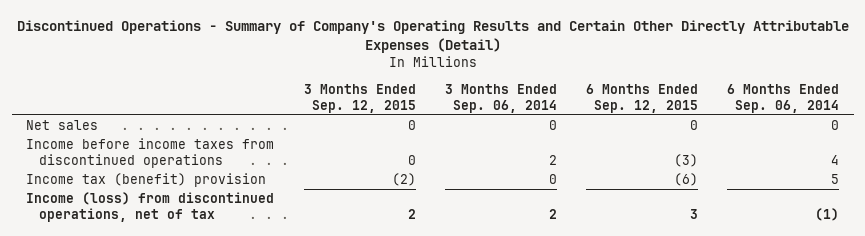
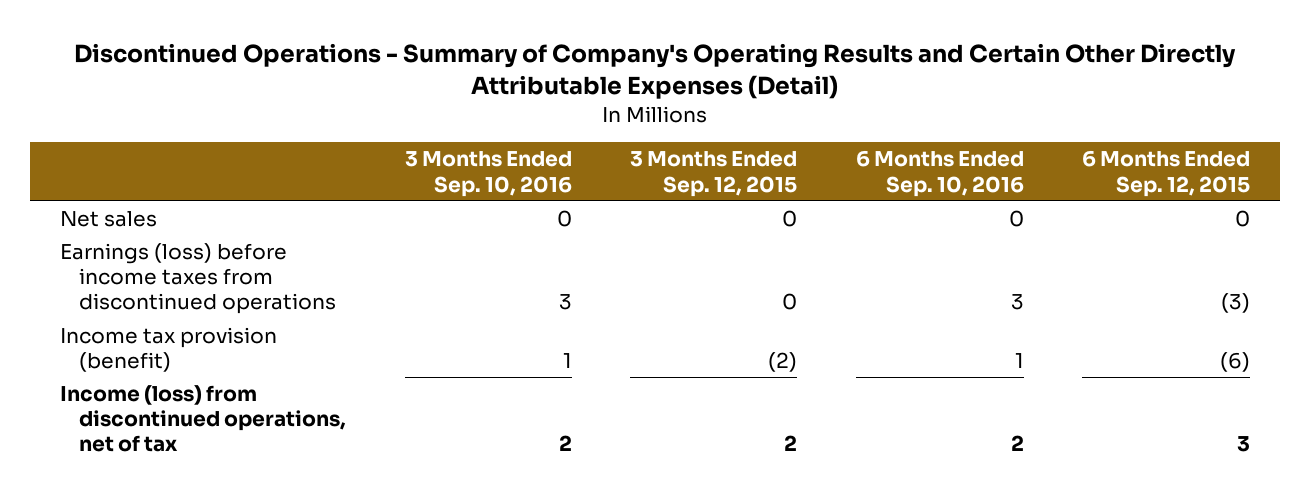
[444,83,557,113] 3 Months Ended Sep. 06, 2014 -> none
[726,83,839,113] 6 Months Ended Sep. 06, 2014 -> none
none -> [404,151,572,197] 3 Months Ended Sep. 10, 2016
none -> [855,150,1024,197] 6 Months Ended Sep. 10, 2016
[26,138,275,169] Income before income taxes from discontinued operations -> [59,242,337,315] Earnings (loss) before income taxes from discontinued operations
[26,173,267,188] Income tax (benefit) provision -> [59,326,277,373] Income tax provision (benefit)

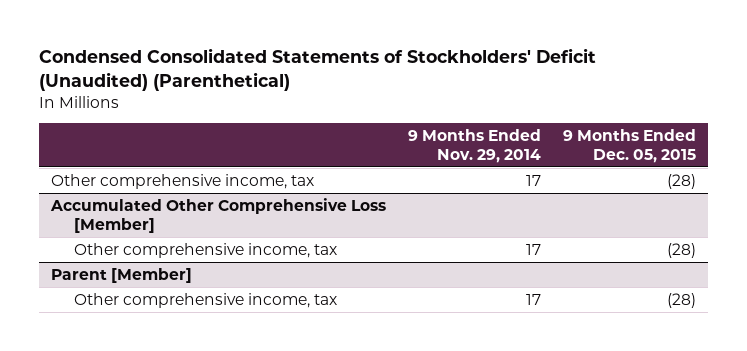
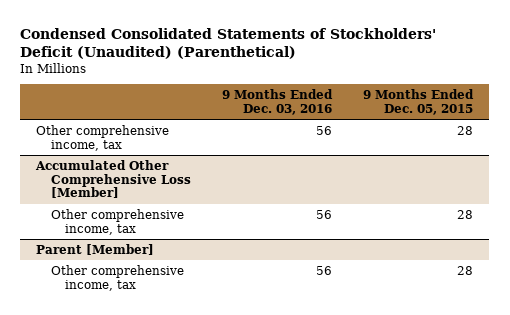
[408,128,542,163] 9 Months Ended Nov. 29, 2014 -> none
none -> [222,88,334,115] 9 Months Ended Dec. 03, 2016
[667,173,697,189] (28) -> [457,125,474,135] 28
[667,242,697,258] (28) -> [457,209,474,219] 28
[667,292,697,308] (28) -> [457,265,474,275] 28

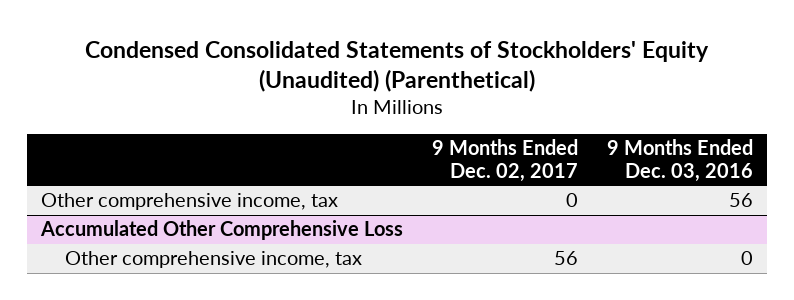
[20,27,437,59] Condensed Consolidated Statements of Stockholders' Deficit (Unaudited) (Parenthetical) -> [85,40,710,92] Condensed Consolidated Statements of Stockholders' Equity (Unaudited) (Parenthetical)
[363,88,475,115] 9 Months Ended Dec. 05, 2015 -> none
none -> [432,139,579,183] 9 Months Ended Dec. 02, 2017
[36,243,155,255] Parent [Member] -> none
[50,264,184,291] Other comprehensive income, tax -> none
[35,159,191,199] Accumulated Other Comprehensive Loss [Member] -> [40,220,404,241] Accumulated Other Comprehensive Loss
[316,209,333,219] 56 -> [740,251,753,266] 0

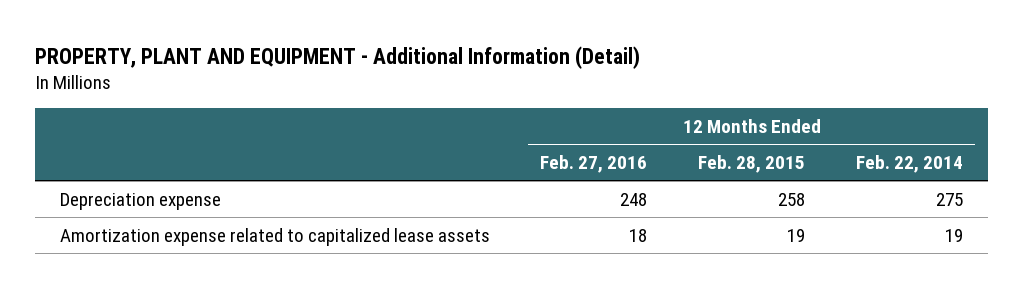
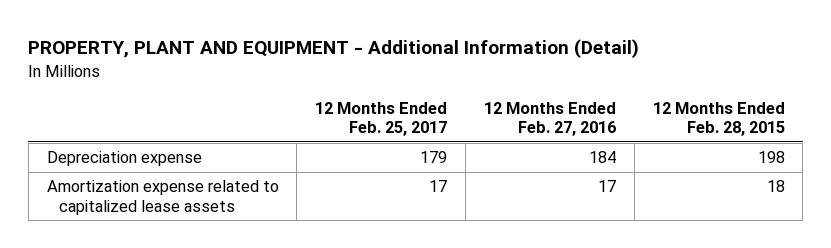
[855,154,963,173] Feb. 22, 2014 -> none
none -> [315,101,448,137] 12 Months Ended Feb. 25, 2017
[620,192,648,206] 248 -> [588,151,616,164] 184
[778,192,806,206] 258 -> [757,151,785,164] 198
[629,228,648,242] 18 -> [597,180,616,193] 17
[787,228,806,242] 19 -> [766,180,785,193] 18

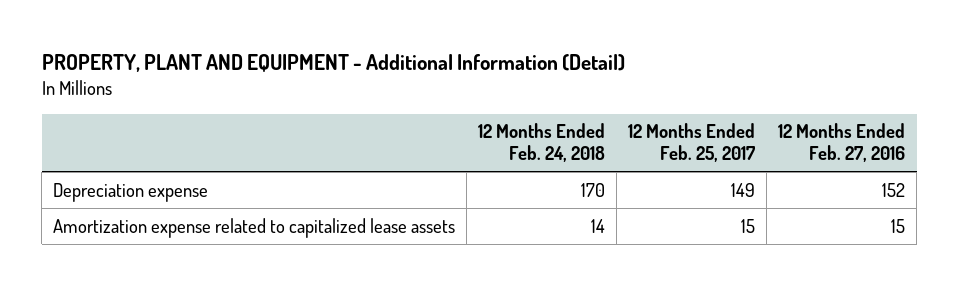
[652,101,785,137] 12 Months Ended Feb. 28, 2015 -> none
none -> [478,123,606,163] 12 Months Ended Feb. 24, 2018
[420,151,448,164] 179 -> [731,182,756,197] 149
[588,151,616,164] 184 -> [882,182,906,197] 152
[429,180,448,193] 17 -> [741,218,756,233] 15
[597,180,616,193] 17 -> [891,218,906,233] 15

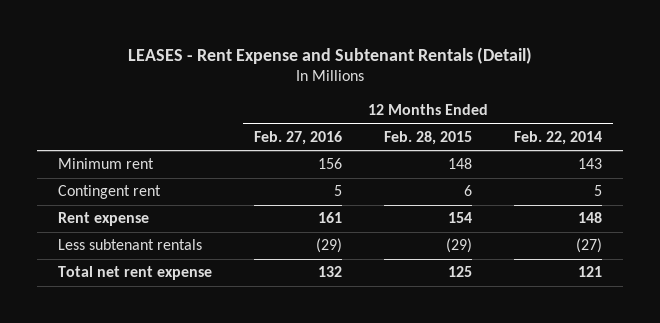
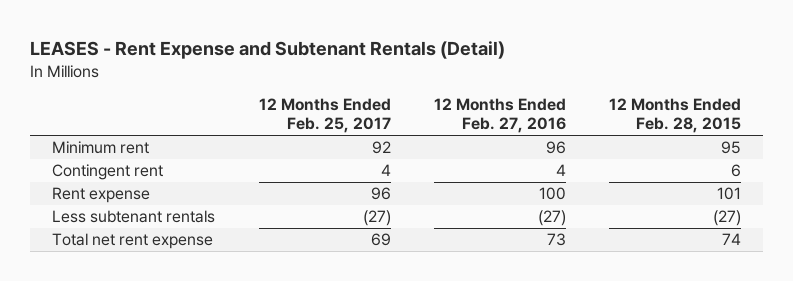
[514,130,603,145] Feb. 22, 2014 -> none
none -> [258,98,391,134] 12 Months Ended Feb. 25, 2017
[317,158,342,170] 156 -> [545,141,566,155] 96
[448,158,473,170] 148 -> [721,141,742,155] 95
[333,185,342,197] 5 -> [555,164,566,177] 4
[317,212,342,224] 161 -> [538,187,566,201] 100
[448,212,473,224] 154 -> [717,187,742,201] 101
[315,238,342,254] (29) -> [537,210,566,227] (27)
[446,238,473,254] (29) -> [713,210,742,227] (27)
[317,266,342,278] 132 -> [546,233,566,247] 73
[448,266,473,278] 125 -> [722,233,742,246] 74

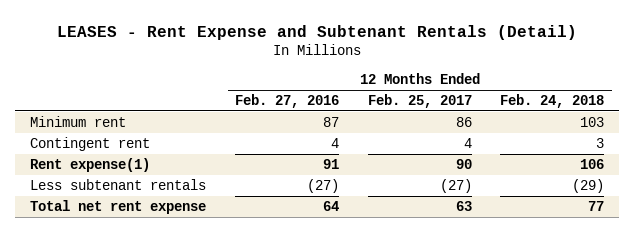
[609,98,742,134] 12 Months Ended Feb. 28, 2015 -> none
none -> [500,94,605,109] Feb. 24, 2018
[371,141,391,155] 92 -> [455,116,472,127] 86
[545,141,566,155] 96 -> [322,116,339,127] 87
[52,187,151,204] Rent expense -> [29,157,150,172] Rent expense(1)
[370,187,391,201] 96 -> [455,158,472,169] 90
[538,187,566,201] 100 -> [322,158,339,169] 91
[370,233,391,247] 69 -> [455,200,472,211] 63
[546,233,566,247] 73 -> [322,200,339,211] 64

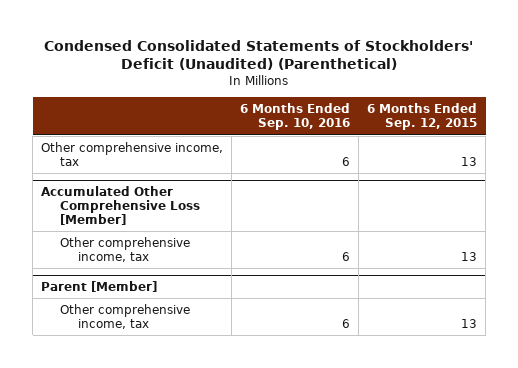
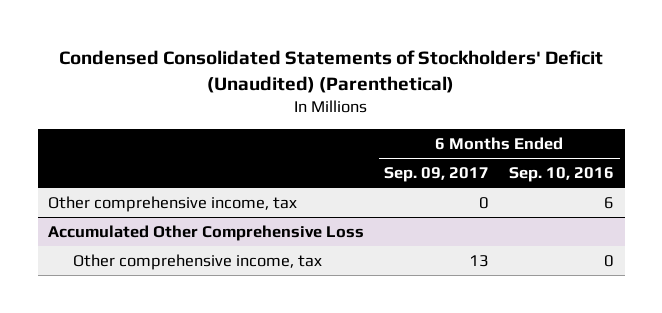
[367,103,478,131] 6 Months Ended Sep. 12, 2015 -> none
none -> [384,167,490,183] Sep. 09, 2017
[41,280,158,292] Parent [Member] -> none
[59,303,190,329] Other comprehensive income, tax -> none
[41,185,200,226] Accumulated Other Comprehensive Loss [Member] -> [47,224,364,241] Accumulated Other Comprehensive Loss
[342,251,351,261] 6 -> [604,254,615,267] 0

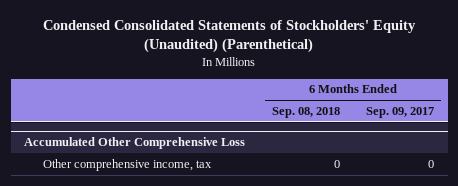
[59,49,604,93] Condensed Consolidated Statements of Stockholders' Deficit (Unaudited) (Parenthetical) -> [43,19,417,54] Condensed Consolidated Statements of Stockholders' Equity (Unaudited) (Parenthetical)
[509,167,615,183] Sep. 10, 2016 -> none
none -> [271,107,340,119] Sep. 08, 2018
[47,195,297,212] Other comprehensive income, tax -> none
[469,254,490,267] 13 -> [428,159,435,168] 0

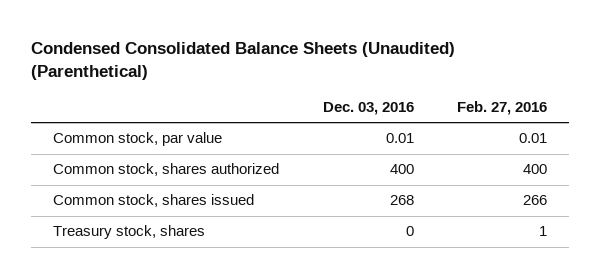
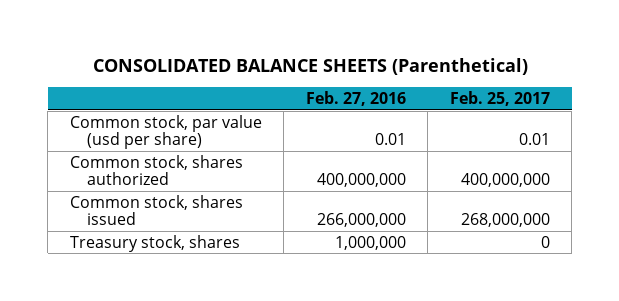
[30,41,455,80] Condensed Consolidated Balance Sheets (Unaudited) (Parenthetical) -> [92,57,528,75] CONSOLIDATED BALANCE SHEETS (Parenthetical)
[322,101,414,115] Dec. 03, 2016 -> none
none -> [449,90,550,106] Feb. 25, 2017
[52,132,222,147] Common stock, par value -> [69,114,262,150] Common stock, par value (usd per share)
[523,164,548,175] 400 -> [316,173,406,188] 400,000,000
[523,195,548,206] 266 -> [316,213,406,228] 266,000,000
[539,226,548,237] 1 -> [334,235,406,250] 1,000,000

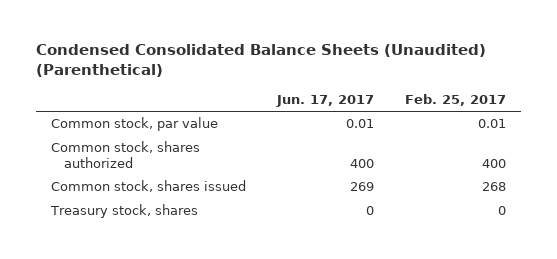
[92,57,528,75] CONSOLIDATED BALANCE SHEETS (Parenthetical) -> [35,44,486,77] Condensed Consolidated Balance Sheets (Unaudited) (Parenthetical)
[305,90,406,106] Feb. 27, 2016 -> none
none -> [275,94,374,107] Jun. 17, 2017
[69,114,262,150] Common stock, par value (usd per share) -> [51,117,219,132] Common stock, par value
[460,173,550,188] 400,000,000 -> [481,159,506,169] 400
[460,213,550,228] 268,000,000 -> [481,182,506,192] 268

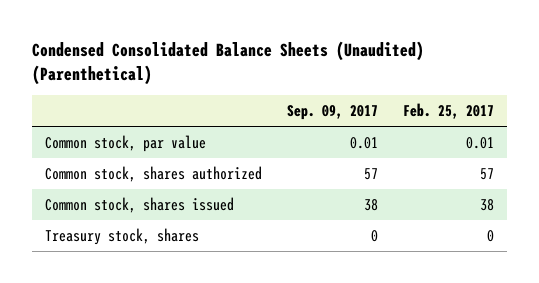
[275,94,374,107] Jun. 17, 2017 -> none
none -> [287,104,379,120] Sep. 09, 2017
[481,159,506,169] 400 -> [480,167,495,180] 57
[481,182,506,192] 268 -> [480,198,495,211] 38

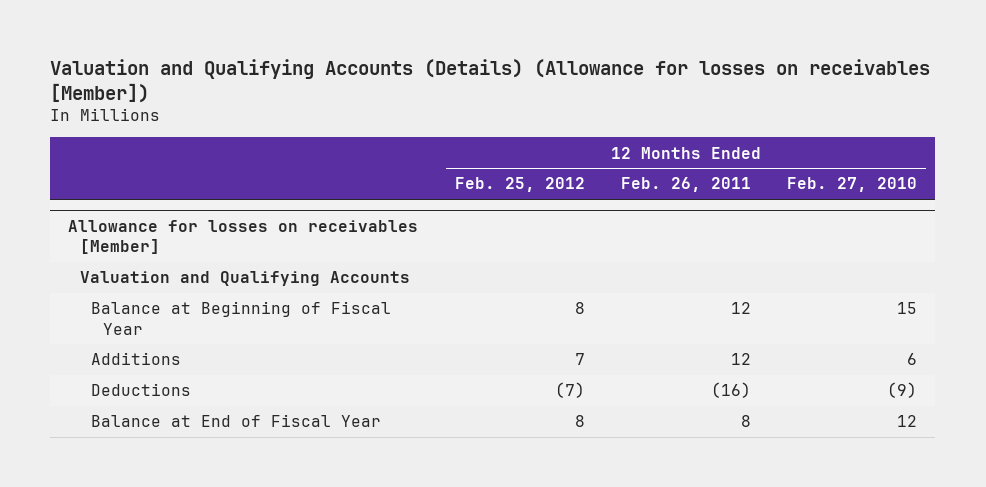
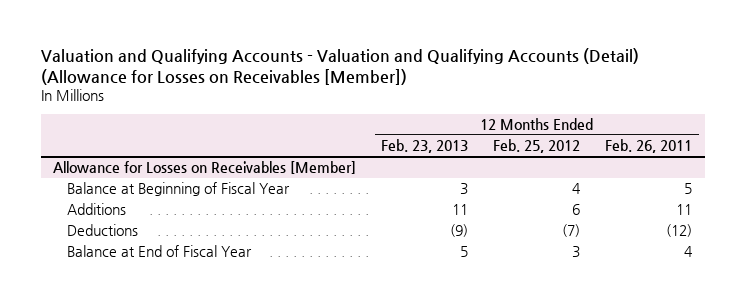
[50,59,931,103] Valuation and Qualifying Accounts (Details) (Allowance for losses on receivables [Member]) -> [40,48,639,86] Valuation and Qualifying Accounts - Valuation and Qualifying Accounts (Detail) (Allowance for Losses on Receivables [Member])
[787,177,918,193] Feb. 27, 2010 -> none
none -> [381,139,469,154] Feb. 23, 2013
[79,271,410,287] Valuation and Qualifying Accounts -> none
[68,219,419,255] Allowance for losses on receivables [Member] -> [53,161,357,175] Allowance for Losses on Receivables [Member]
[574,302,585,315] 8 -> [572,183,582,195] 4
[731,302,752,315] 12 -> [684,183,693,195] 5
[574,353,585,366] 7 -> [572,204,581,216] 6
[731,353,752,366] 12 -> [676,204,693,216] 11
[711,382,752,399] (16) -> [666,224,693,238] (12)
[574,415,585,428] 8 -> [572,246,581,259] 3
[741,415,752,428] 8 -> [684,246,694,258] 4

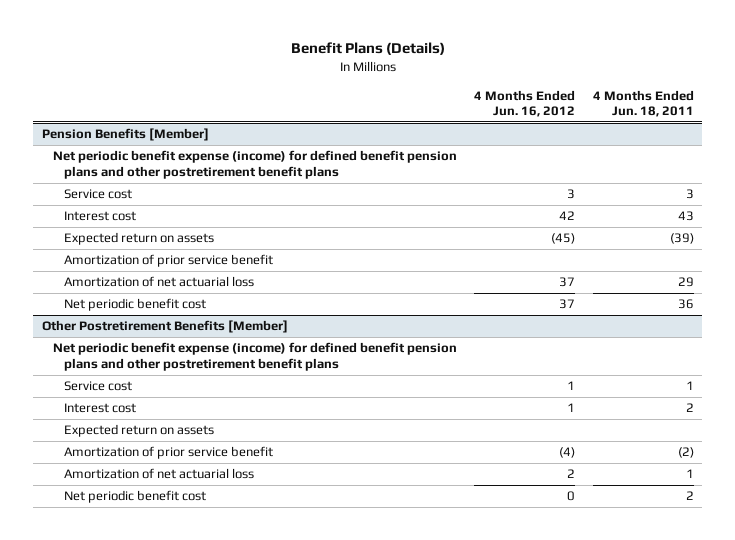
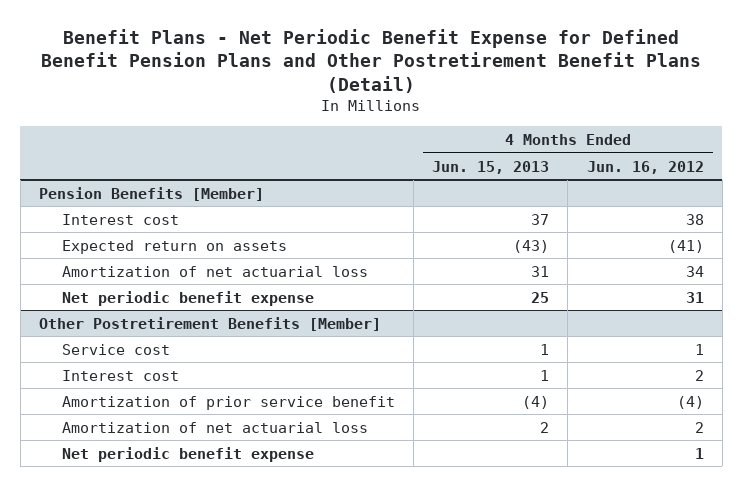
[290,42,445,56] Benefit Plans (Details) -> [41,28,702,93] Benefit Plans - Net Periodic Benefit Expense for Defined Benefit Pension Plans and Other Postretirement Benefit Plans (Detail)
[592,89,694,117] 4 Months Ended Jun. 18, 2011 -> none
none -> [432,160,550,174] Jun. 15, 2013
[52,150,457,179] Net periodic benefit expense (income) for defined benefit pension plans and other postretirement benefit plans -> none
[63,189,132,200] Service cost -> none
[63,254,273,268] Amortization of prior service benefit -> none
[559,211,576,221] 42 -> [685,213,704,225] 38
[551,233,576,245] (45) -> [667,239,704,253] (41)
[559,277,576,288] 37 -> [685,265,704,277] 34
[63,298,206,312] Net periodic benefit cost -> [61,290,314,306] Net periodic benefit expense
[559,299,576,310] 37 -> [685,291,704,303] 31
[52,342,457,371] Net periodic benefit expense (income) for defined benefit pension plans and other postretirement benefit plans -> none
[63,424,214,438] Expected return on assets -> none
[567,403,576,413] 1 -> [694,369,704,381] 2
[63,490,206,504] Net periodic benefit cost -> [61,446,314,462] Net periodic benefit expense
[567,491,576,502] 0 -> [694,447,704,459] 1

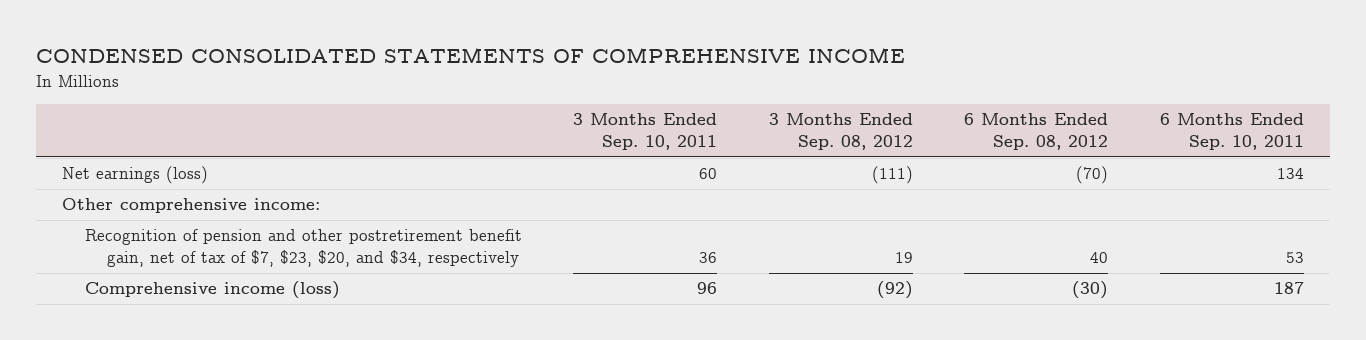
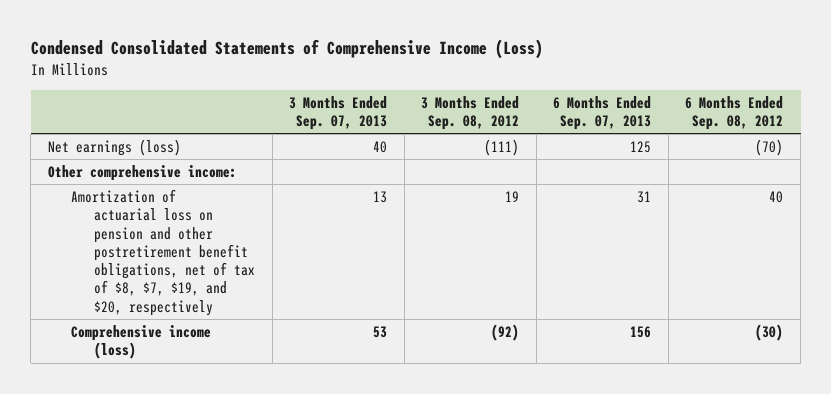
[36,47,906,64] CONDENSED CONSOLIDATED STATEMENTS OF COMPREHENSIVE INCOME -> [30,39,543,60] Condensed Consolidated Statements of Comprehensive Income (Loss)
[573,112,718,151] 3 Months Ended Sep. 10, 2011 -> none
[1159,112,1304,151] 6 Months Ended Sep. 10, 2011 -> none
none -> [289,95,388,131] 3 Months Ended Sep. 07, 2013
none -> [553,95,652,131] 6 Months Ended Sep. 07, 2013
[84,229,522,268] Recognition of pension and other postretirement benefit gain, net of tax of $7, $23, $20, and $34, respectively -> [71,188,256,316] Amortization of actuarial loss on pension and other postretirement benefit obligations, net of tax of $8, $7, $19, and $20, respectively

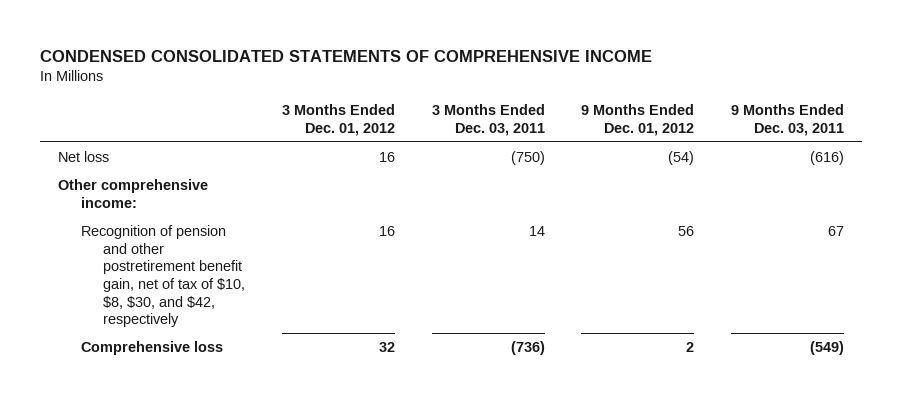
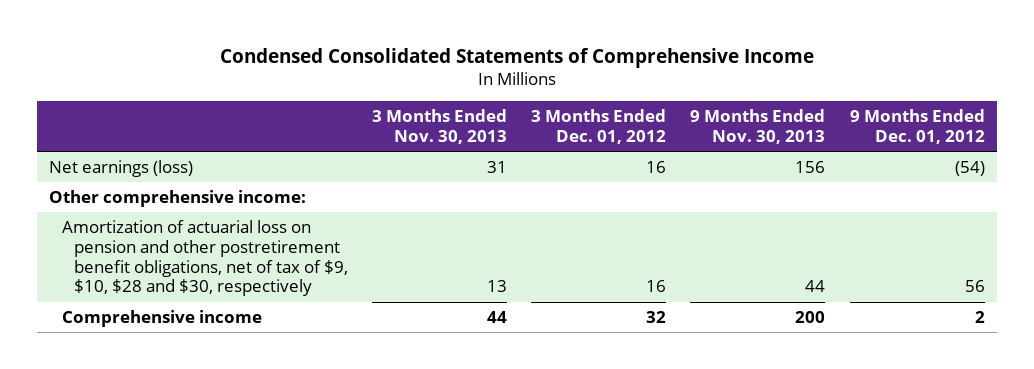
[39,50,652,63] CONDENSED CONSOLIDATED STATEMENTS OF COMPREHENSIVE INCOME -> [220,47,815,68] Condensed Consolidated Statements of Comprehensive Income
[431,103,545,136] 3 Months Ended Dec. 03, 2011 -> none
[730,103,844,136] 9 Months Ended Dec. 03, 2011 -> none
none -> [372,109,508,144] 3 Months Ended Nov. 30, 2013
none -> [690,109,826,144] 9 Months Ended Nov. 30, 2013
[57,151,109,163] Net loss -> [49,159,194,177] Net earnings (loss)
[80,225,246,328] Recognition of pension and other postretirement benefit gain, net of tax of $10, $8, $30, and $42, respectively -> [61,219,348,297] Amortization of actuarial loss on pension and other postretirement benefit obligations, net of tax of $9, $10, $28 and $30, respectively
[80,341,223,356] Comprehensive loss -> [61,309,262,327] Comprehensive income

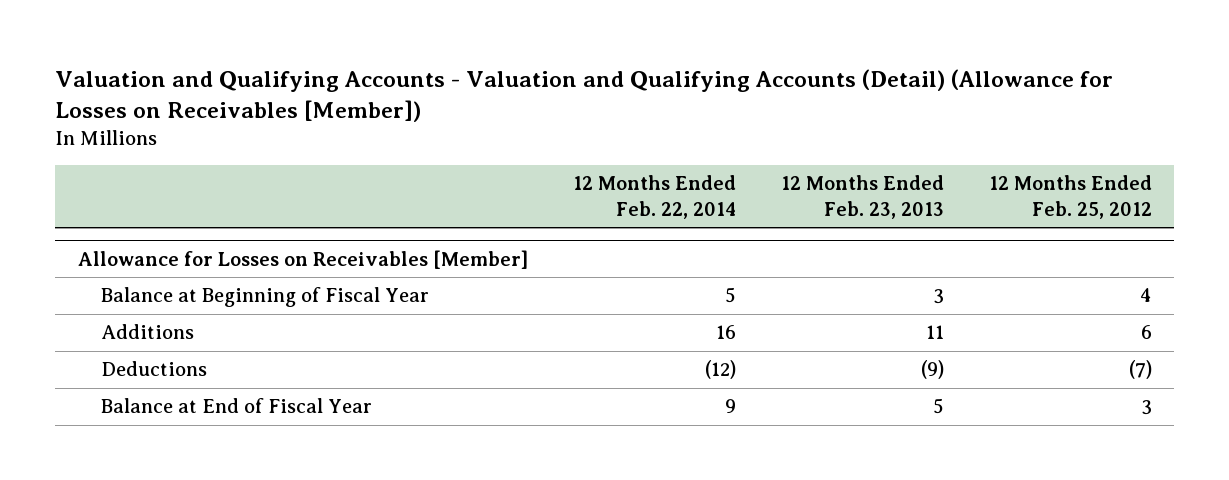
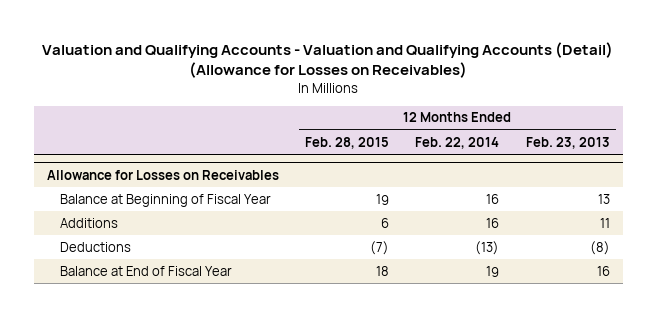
[55,68,1114,122] Valuation and Qualifying Accounts - Valuation and Qualifying Accounts (Detail) (Allowance for Losses on Receivables [Member]) -> [42,41,614,78] Valuation and Qualifying Accounts - Valuation and Qualifying Accounts (Detail) (Allowance for Losses on Receivables)
[988,175,1152,219] 12 Months Ended Feb. 25, 2012 -> none
none -> [305,136,390,149] Feb. 28, 2015
[77,249,528,269] Allowance for Losses on Receivables [Member] -> [47,169,280,180] Allowance for Losses on Receivables
[724,287,736,304] 5 -> [486,193,500,204] 16
[932,289,944,305] 3 -> [597,193,610,204] 13
[704,360,736,380] (12) -> [475,240,500,255] (13)
[920,360,944,380] (9) -> [589,240,610,255] (8)
[724,399,736,414] 9 -> [486,265,500,277] 19
[932,398,944,415] 5 -> [596,265,610,276] 16

